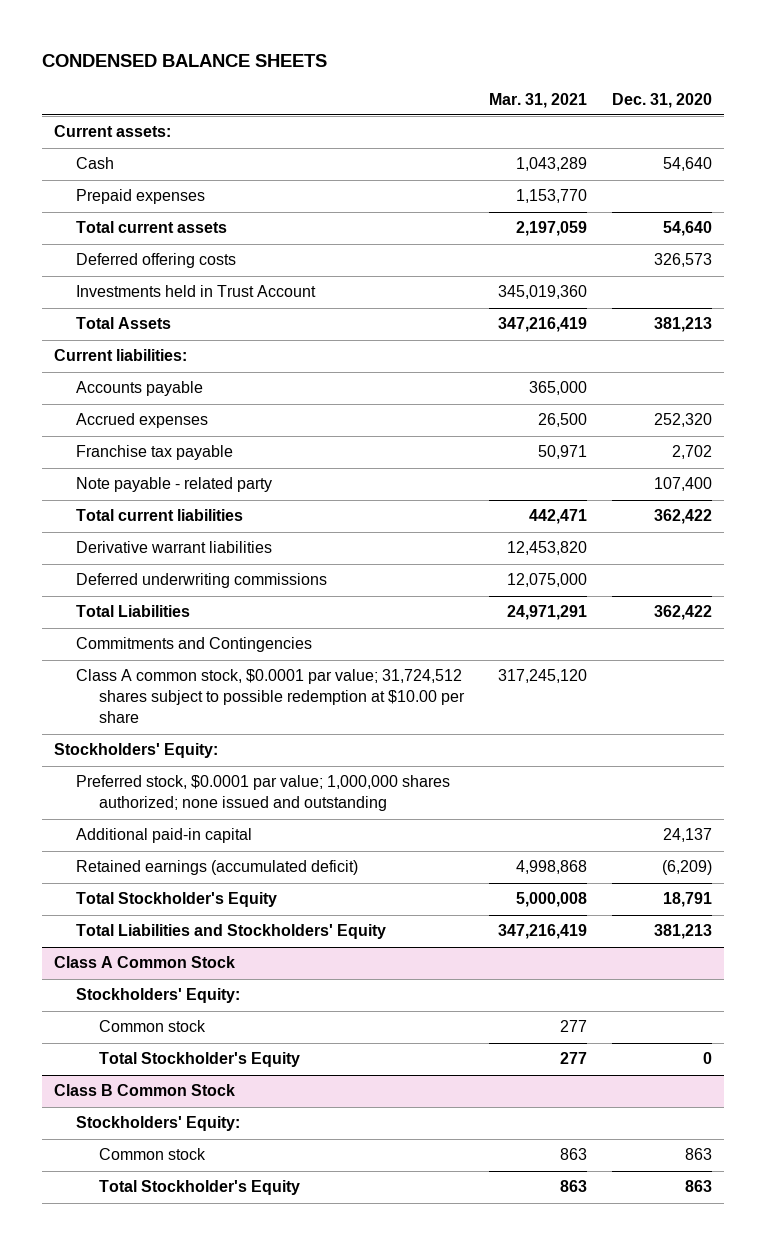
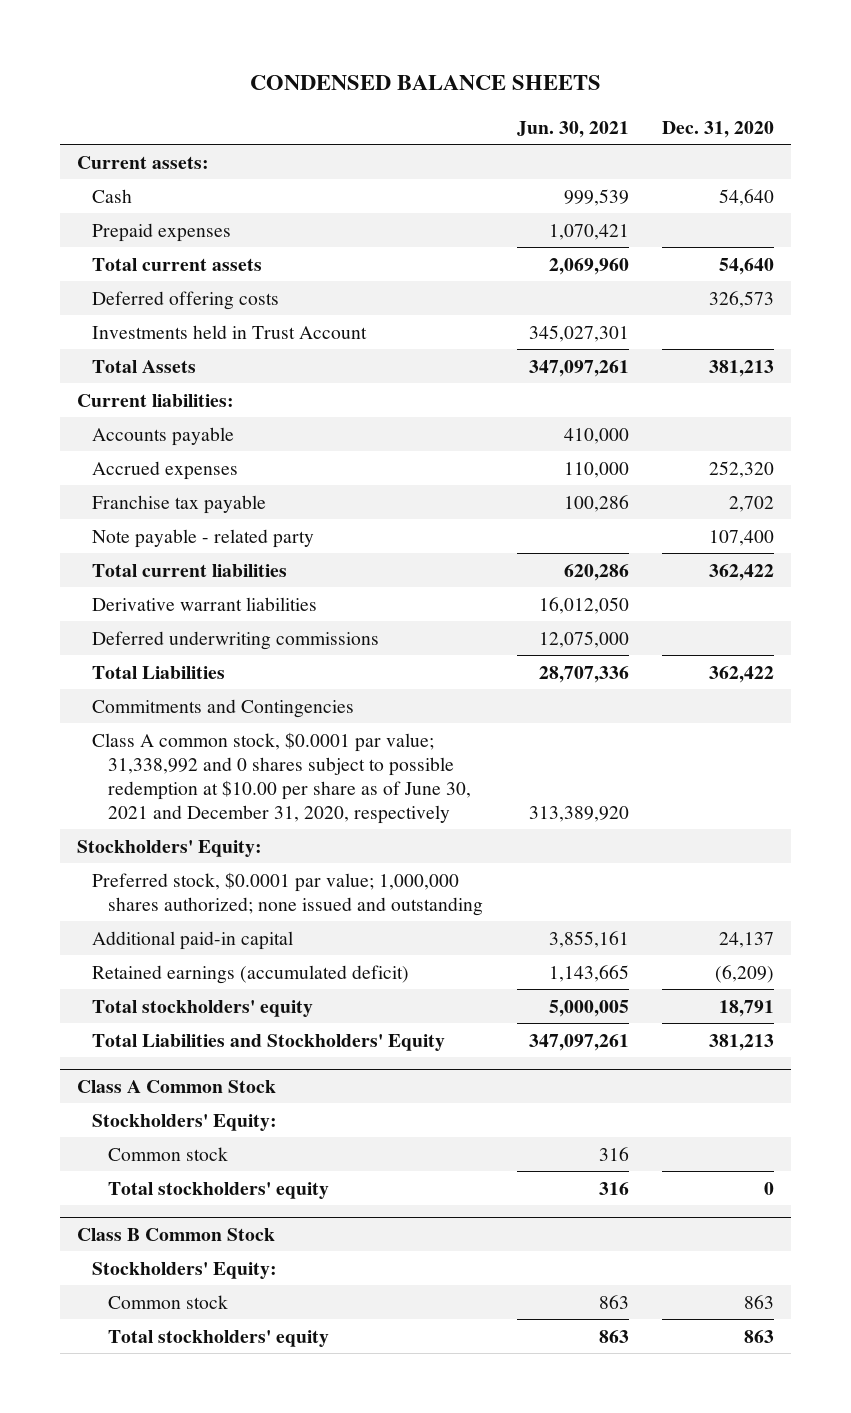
[488,92,587,108] Mar. 31, 2021 -> none
none -> [516,120,629,138] Jun. 30, 2021
[76,669,465,724] Class A common stock, $0.0001 par value; 31,724,512 shares subject to possible redemption at $10.00 per share -> [92,731,471,824] Class A common stock, $0.0001 par value; 31,338,992 and 0 shares subject to possible redemption at $10.00 per share as of June 30, 2021 and December 31, 2020, respectively
[76,892,278,908] Total Stockholder's Equity -> [92,999,314,1017] Total stockholders' equity
[98,1052,300,1068] Total Stockholder's Equity -> [107,1181,329,1199] Total stockholders' equity
[98,1180,300,1196] Total Stockholder's Equity -> [107,1329,329,1347] Total stockholders' equity

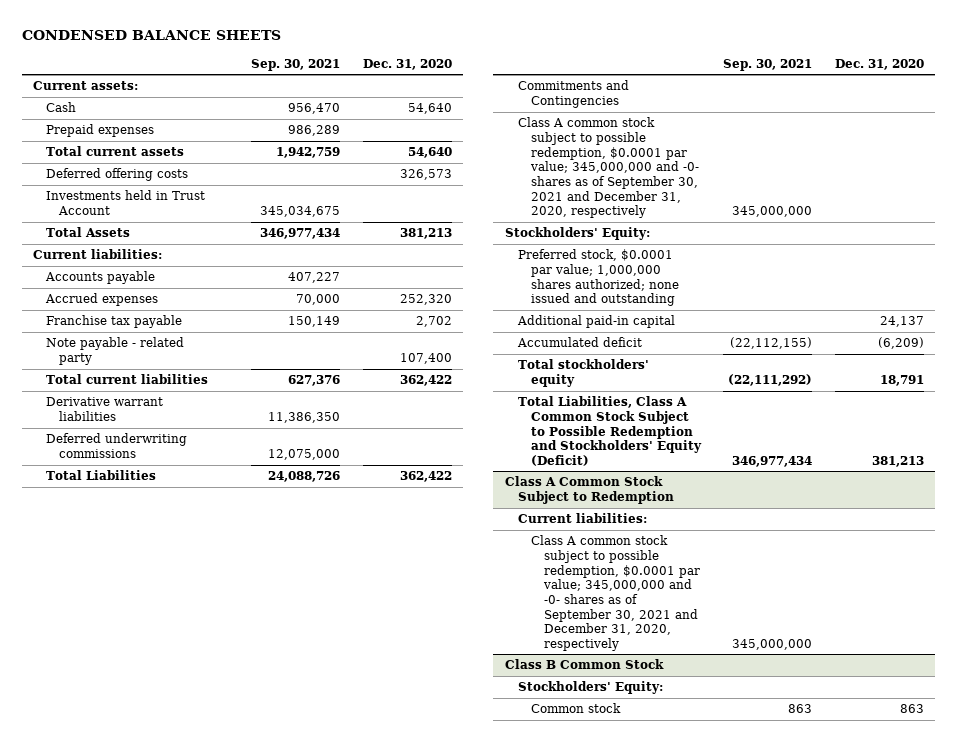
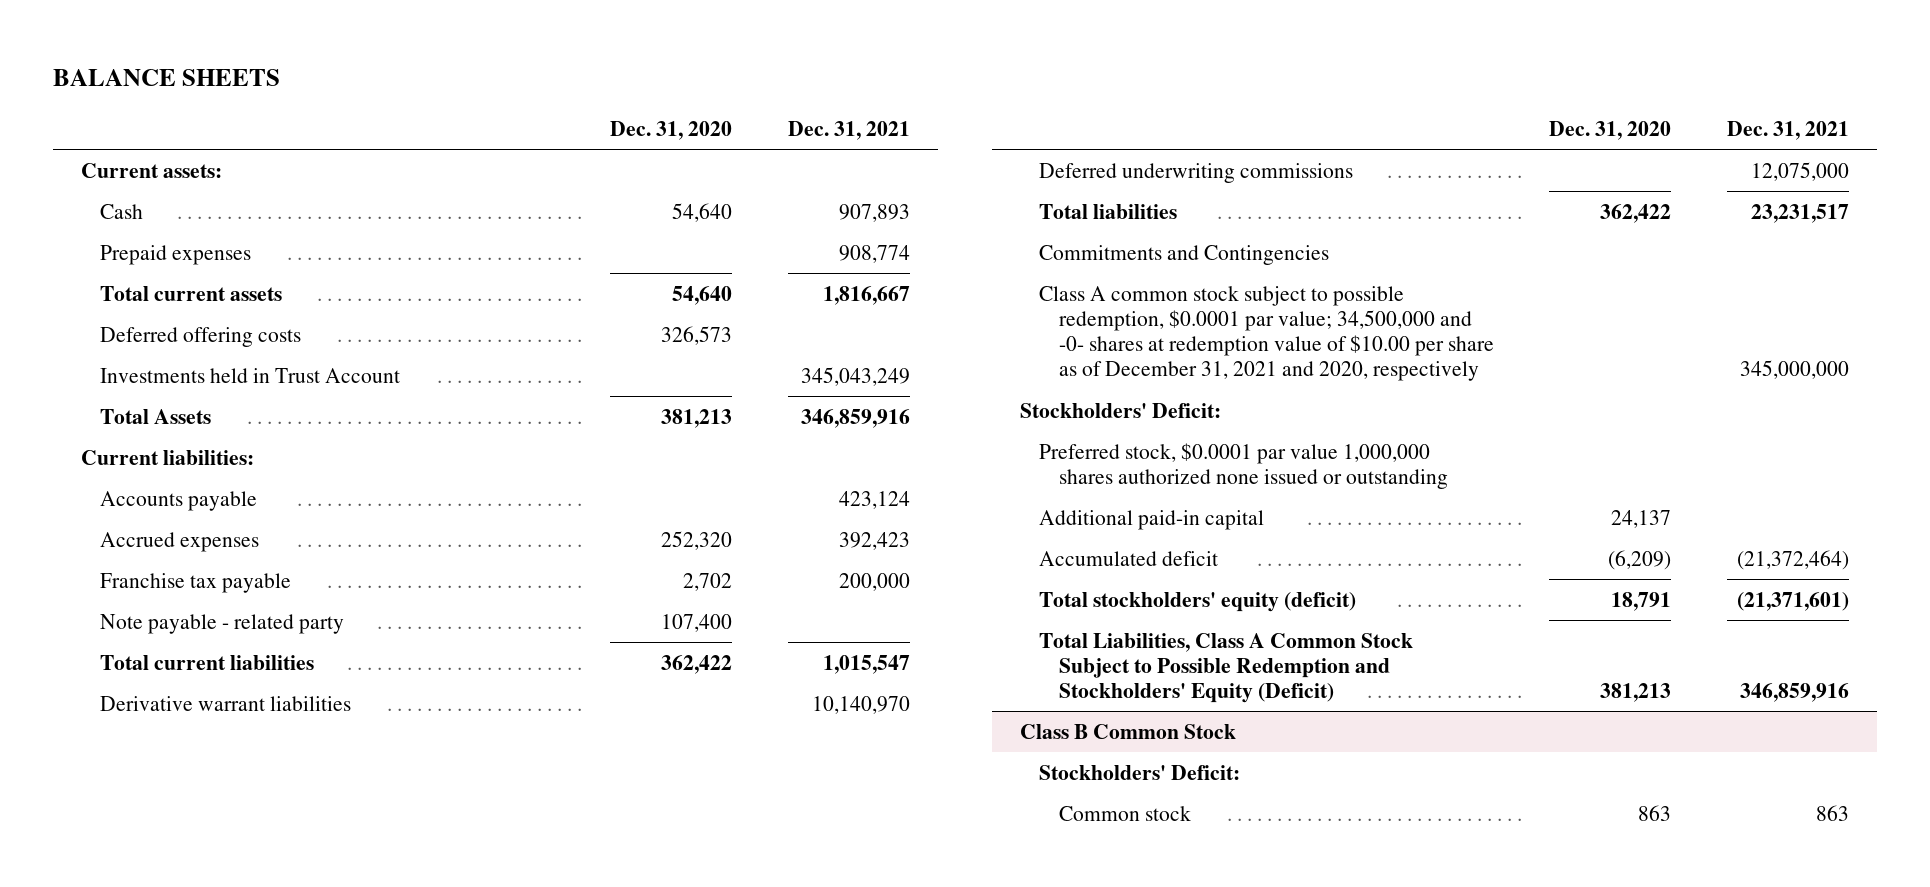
[21,30,281,41] CONDENSED BALANCE SHEETS -> [52,69,280,87] BALANCE SHEETS
[251,58,341,71] Sep. 30, 2021 -> none
none -> [787,120,910,140] Dec. 31, 2021
[45,470,156,481] Total Liabilities -> [1039,203,1178,219] Total liabilities
[517,117,699,219] Class A common stock subject to possible redemption, $0.0001 par value; 345,000,000 and -0- shares as of September 30, 2021 and December 31, 2020, respectively -> [1039,285,1494,382] Class A common stock subject to possible redemption, $0.0001 par value; 34,500,000 and -0- shares at redemption value of $10.00 per share as of December 31, 2021 and 2020, respectively
[504,227,650,241] Stockholders' Equity: -> [1019,402,1221,418] Stockholders' Deficit:
[517,249,679,307] Preferred stock, $0.0001 par value; 1,000,000 shares authorized; none issued and outstanding -> [1039,442,1448,489] Preferred stock, $0.0001 par value 1,000,000 shares authorized none issued or outstanding
[517,359,649,387] Total stockholders' equity -> [1039,591,1357,612] Total stockholders' equity (deficit)
[504,476,674,504] Class A Common Stock Subject to Redemption -> none
[517,513,647,524] Current liabilities: -> none
[530,535,700,651] Class A common stock subject to possible redemption, $0.0001 par value; 345,000,000 and -0- shares as of September 30, 2021 and December 31, 2020, respectively -> none
[517,681,663,695] Stockholders' Equity: -> [1039,764,1241,780] Stockholders' Deficit:

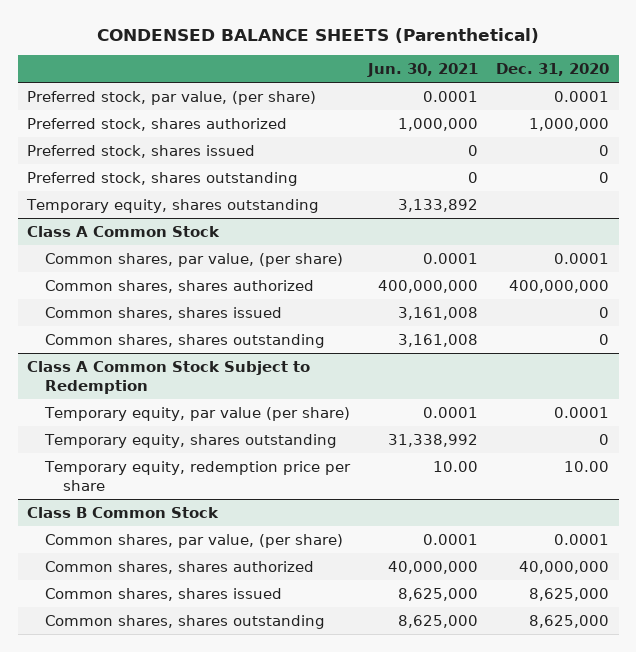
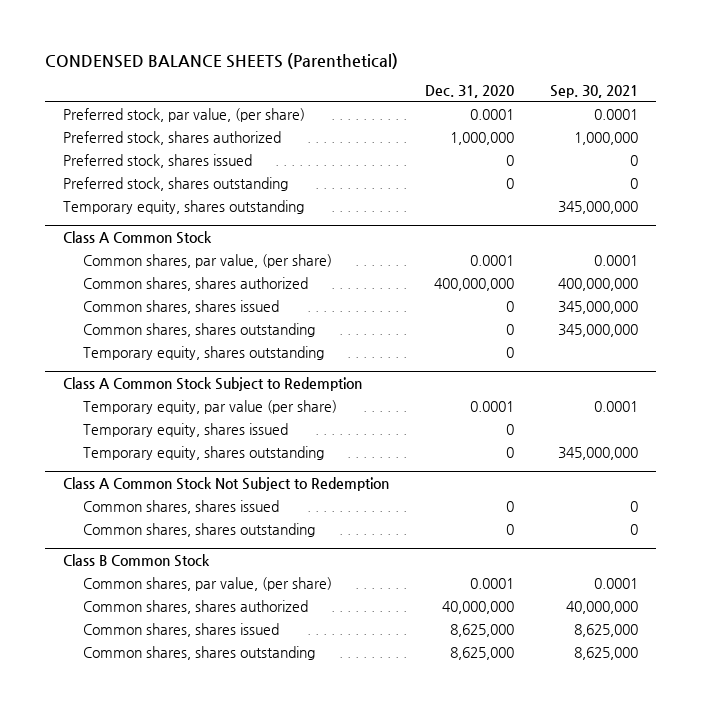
[367,63,479,78] Jun. 30, 2021 -> none
none -> [549,85,638,99] Sep. 30, 2021
none -> [83,346,325,361] Temporary equity, shares outstanding
none -> [83,423,289,438] Temporary equity, shares issued
[44,460,352,491] Temporary equity, redemption price per share -> none
none -> [63,476,390,491] Class A Common Stock Not Subject to Redemption
none -> [83,500,280,515] Common shares, shares issued
none -> [83,523,316,538] Common shares, shares outstanding

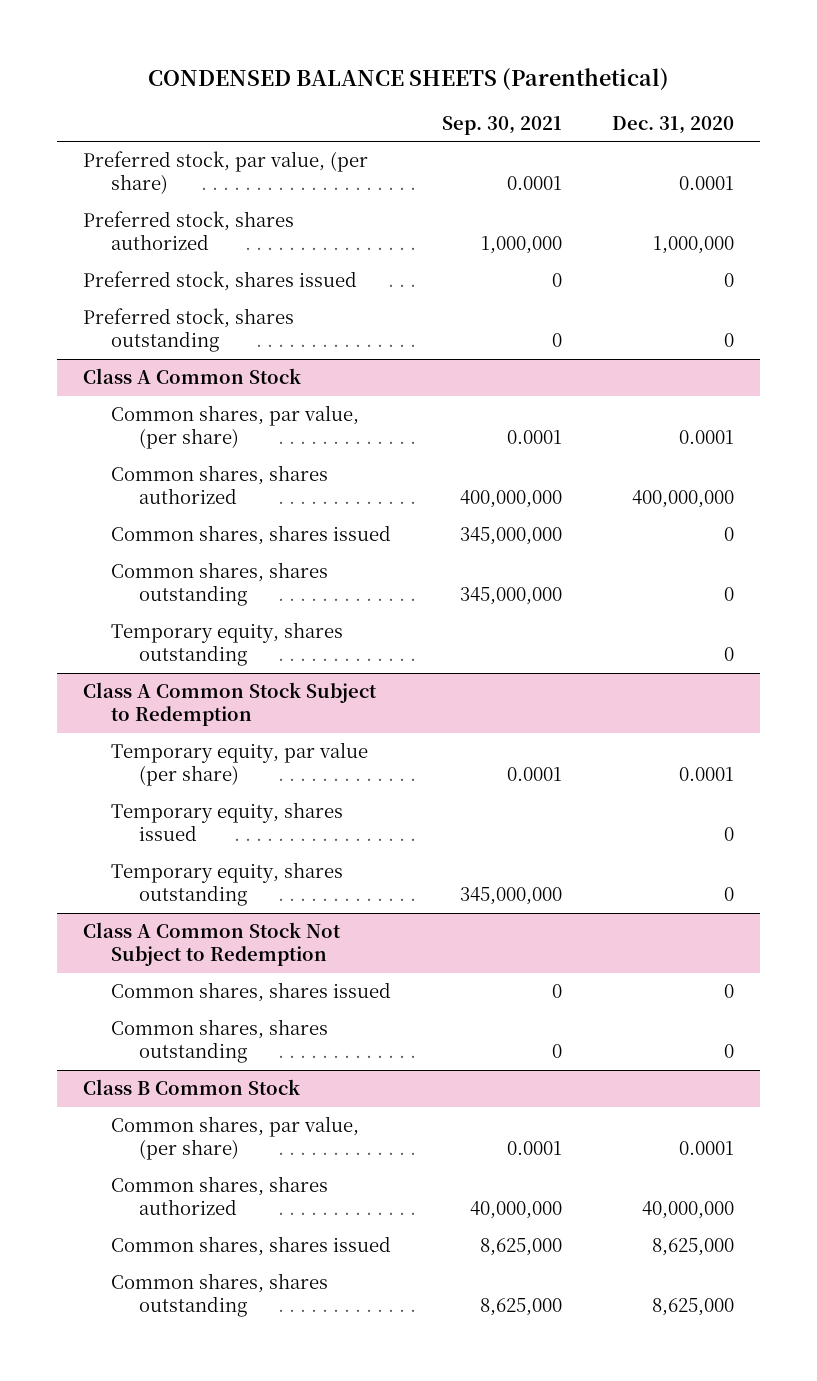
[63,200,305,215] Temporary equity, shares outstanding -> none

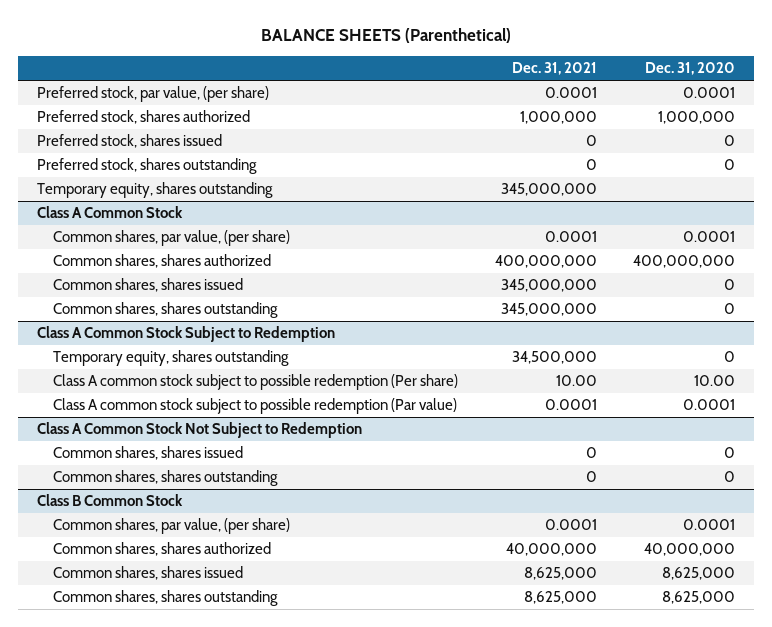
[147,68,669,92] CONDENSED BALANCE SHEETS (Parenthetical) -> [260,28,511,44] BALANCE SHEETS (Parenthetical)
[441,115,562,135] Sep. 30, 2021 -> none
none -> [511,62,597,76] Dec. 31, 2021
none -> [36,182,273,199] Temporary equity, shares outstanding
[111,622,344,667] Temporary equity, shares outstanding -> none
[111,742,369,787] Temporary equity, par value (per share) -> none
[111,802,344,842] Temporary equity, shares issued -> none
none -> [52,374,458,391] Class A common stock subject to possible redemption (Per share)
none -> [52,398,457,415] Class A common stock subject to possible redemption (Par value)

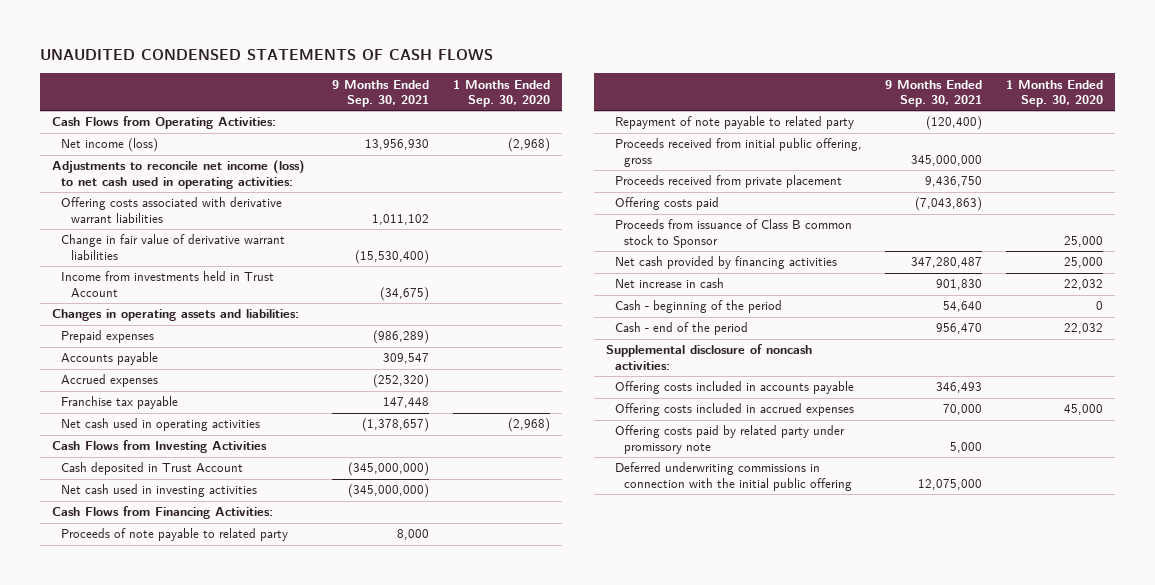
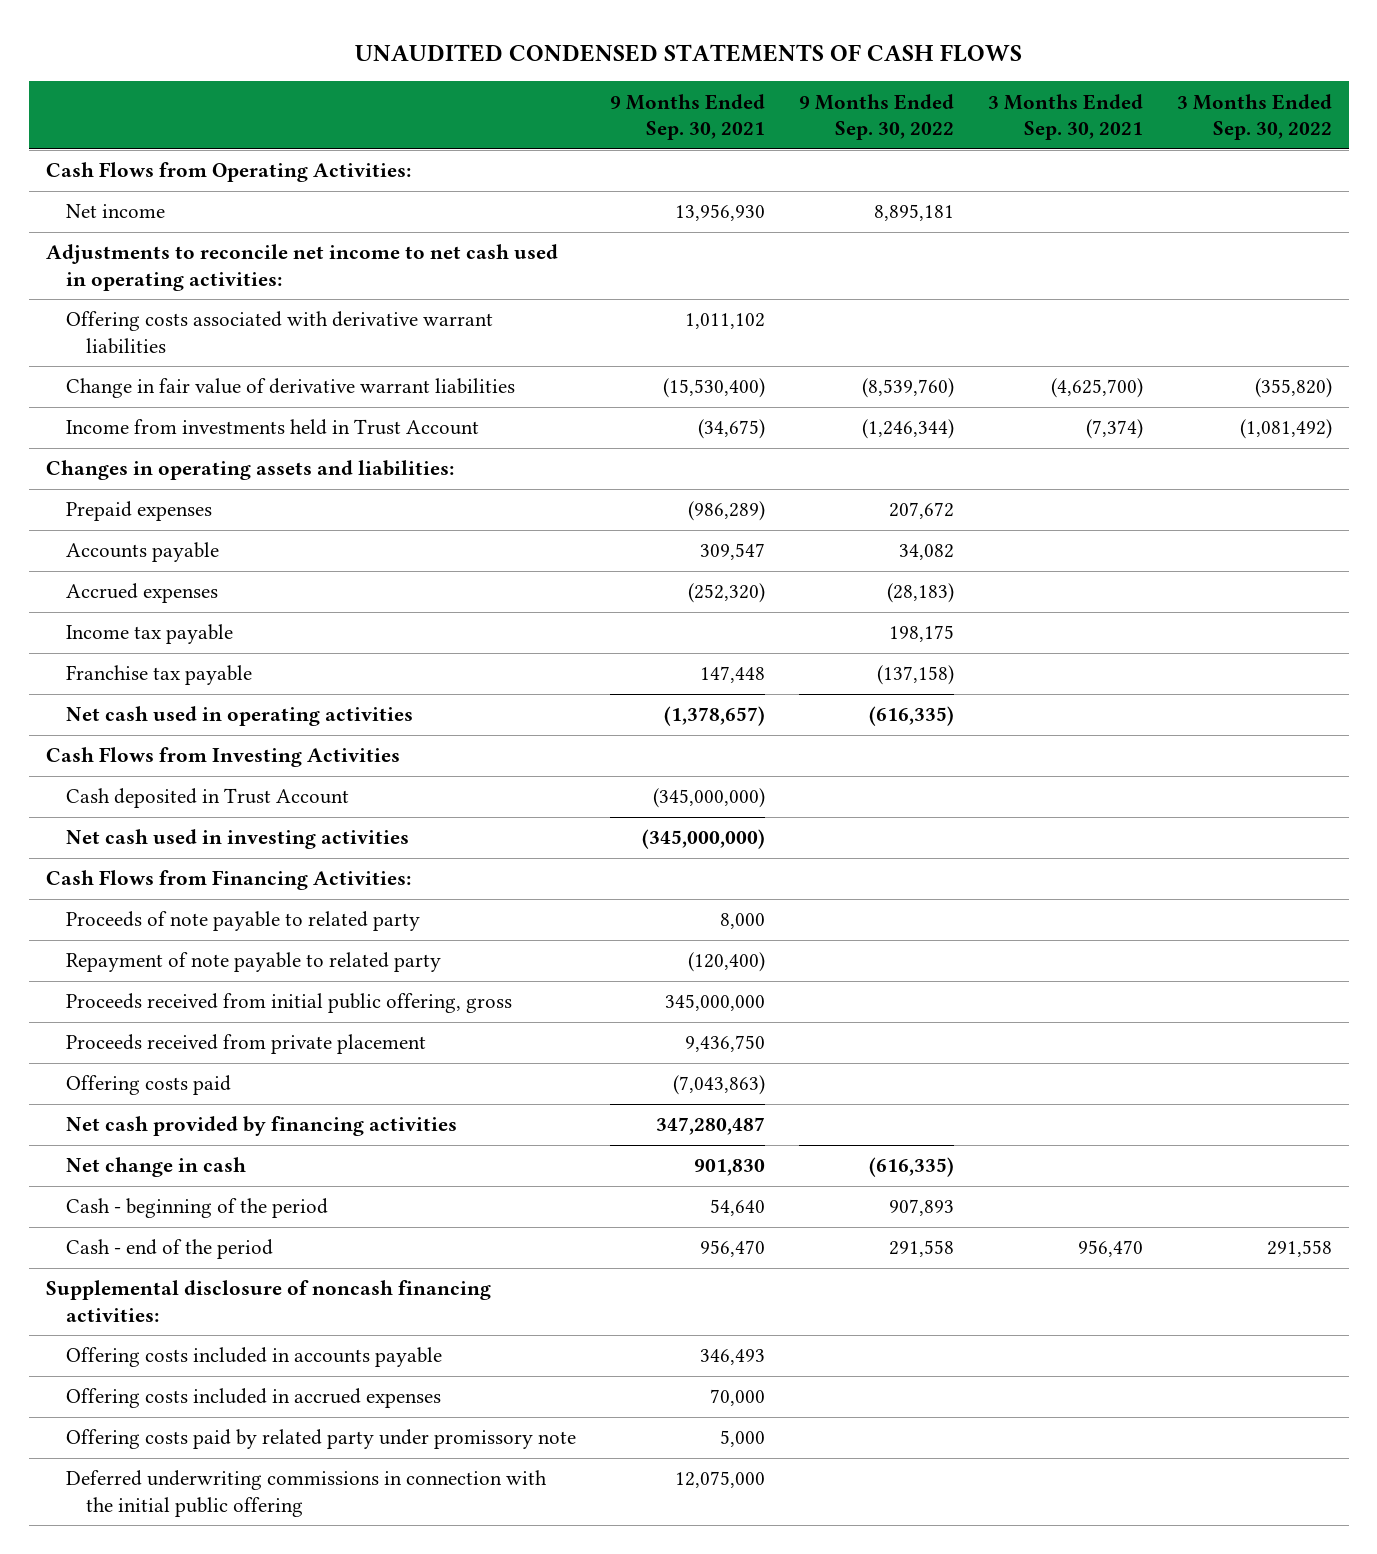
[452,79,550,107] 1 Months Ended Sep. 30, 2020 -> none
none -> [798,93,954,141] 9 Months Ended Sep. 30, 2022
none -> [987,93,1143,141] 3 Months Ended Sep. 30, 2021
none -> [1176,93,1332,141] 3 Months Ended Sep. 30, 2022
[61,138,159,153] Net income (loss) -> [65,204,165,219] Net income
[52,160,306,189] Adjustments to reconcile net income (loss) to net cash used in operating activities: -> [45,244,558,291] Adjustments to reconcile net income to net cash used in operating activities:
none -> [65,624,233,645] Income tax payable
[614,219,852,248] Proceeds from issuance of Class B common stock to Sponsor -> none
[614,278,724,289] Net increase in cash -> [65,1157,246,1178] Net change in cash
[605,344,812,370] Supplemental disclosure of noncash activities: -> [45,1280,491,1322] Supplemental disclosure of noncash financing activities:

